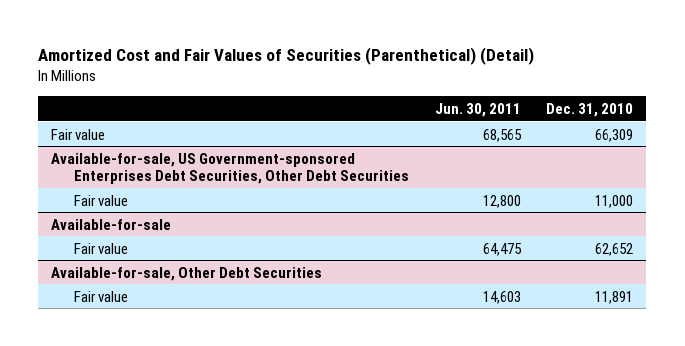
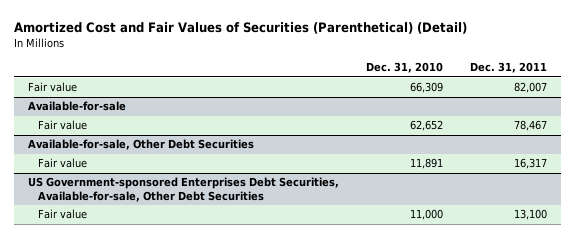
[434,102,521,117] Jun. 30, 2011 -> none
none -> [469,62,547,74] Dec. 31, 2011
[51,152,409,185] Available-for-sale, US Government-sponsored Enterprises Debt Securities, Other Debt Securities -> none
[73,194,128,206] Fair value -> none
none -> [27,177,339,202] US Government-sponsored Enterprises Debt Securities, Available-for-sale, Other Debt Securities
none -> [38,209,88,220] Fair value

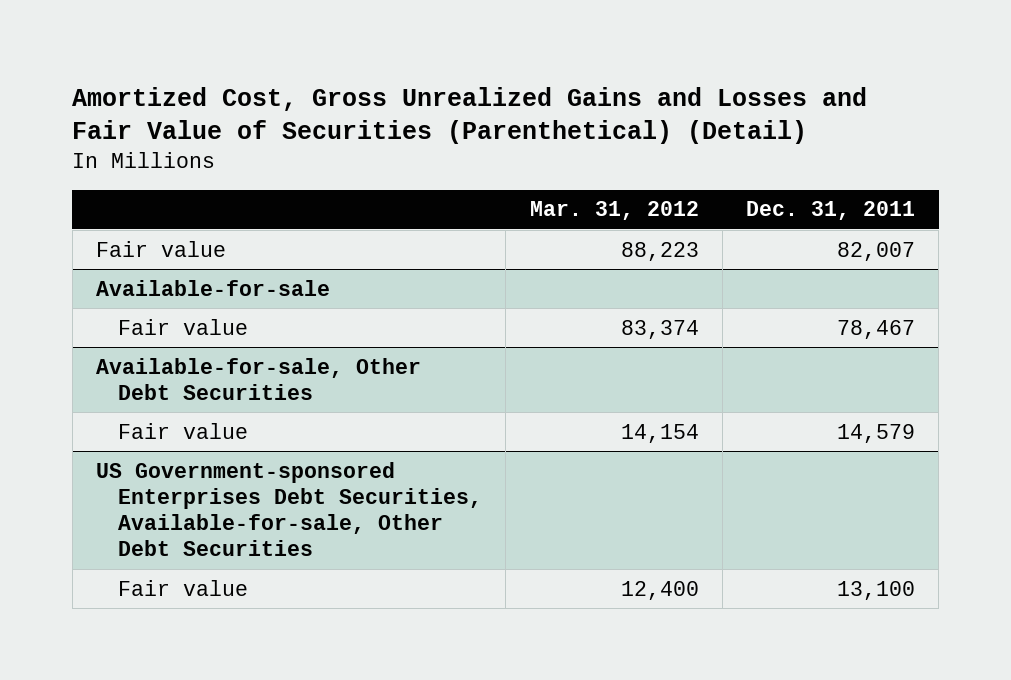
[14,21,468,34] Amortized Cost and Fair Values of Securities (Parenthetical) (Detail) -> [72,86,868,145] Amortized Cost, Gross Unrealized Gains and Losses and Fair Value of Securities (Parenthetical) (Detail)
[365,62,443,74] Dec. 31, 2010 -> none
none -> [529,201,699,221] Mar. 31, 2012
[513,158,547,170] 16,317 -> [837,423,916,443] 14,579

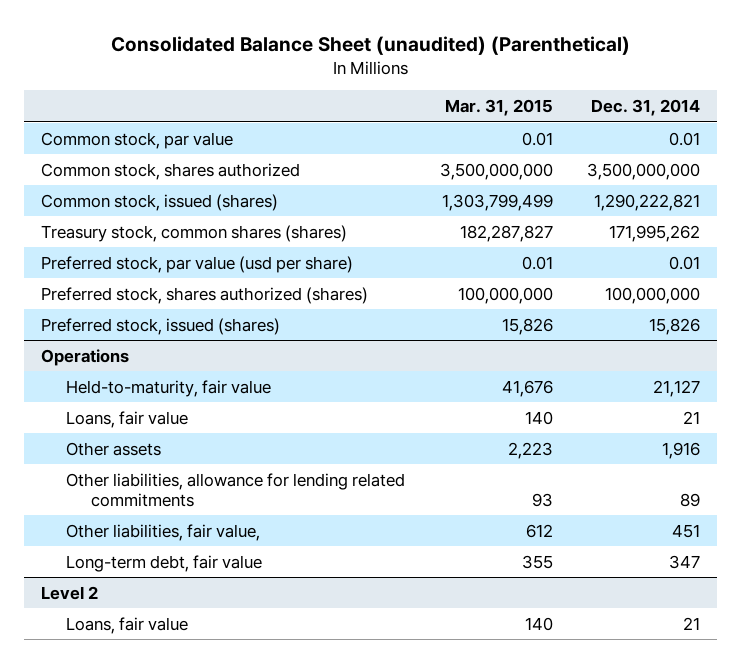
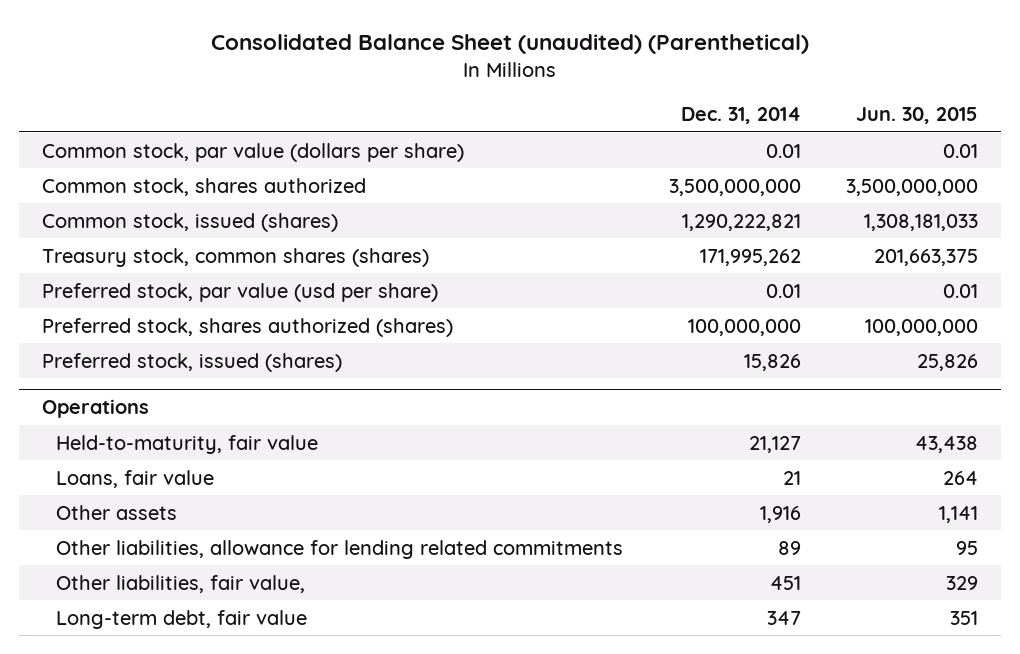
[444,99,553,117] Mar. 31, 2015 -> none
none -> [856,107,979,125] Jun. 30, 2015
[41,131,234,149] Common stock, par value -> [41,142,464,162] Common stock, par value (dollars per share)
[41,585,99,600] Level 2 -> none
[66,616,189,634] Loans, fair value -> none

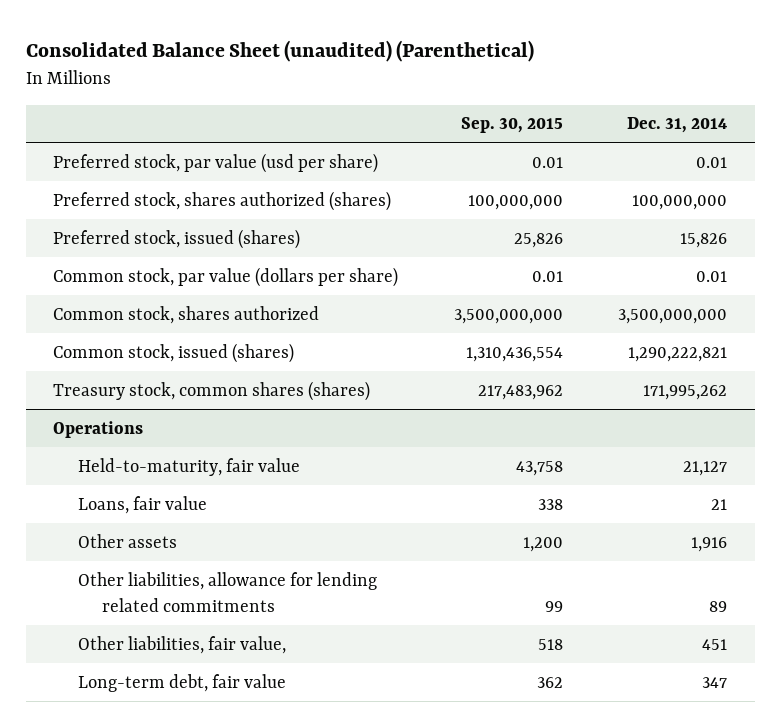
[856,107,979,125] Jun. 30, 2015 -> none
none -> [460,117,563,134] Sep. 30, 2015
[41,282,438,302] Preferred stock, par value (usd per share) -> [53,152,379,173] Preferred stock, par value (usd per share)
[41,317,453,337] Preferred stock, shares authorized (shares) -> [53,190,392,211] Preferred stock, shares authorized (shares)
[41,352,342,372] Preferred stock, issued (shares) -> [53,228,301,249] Preferred stock, issued (shares)

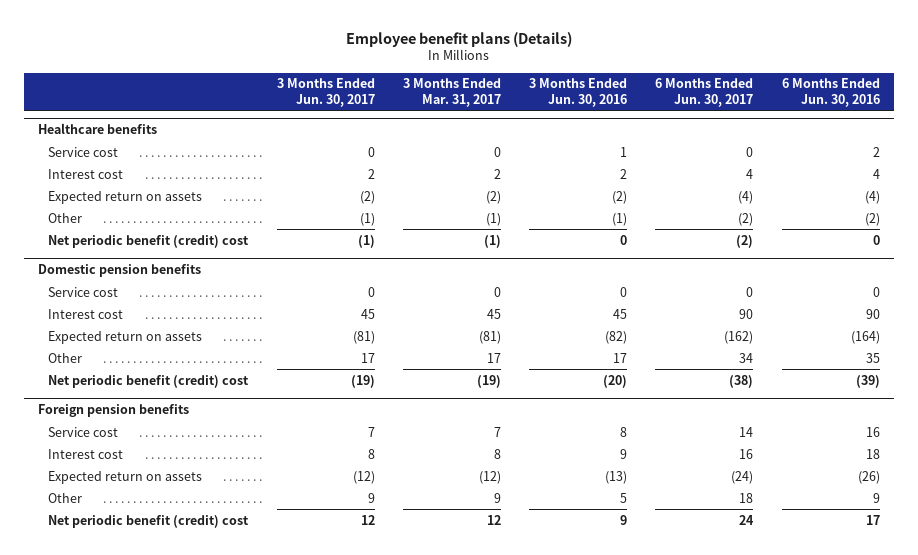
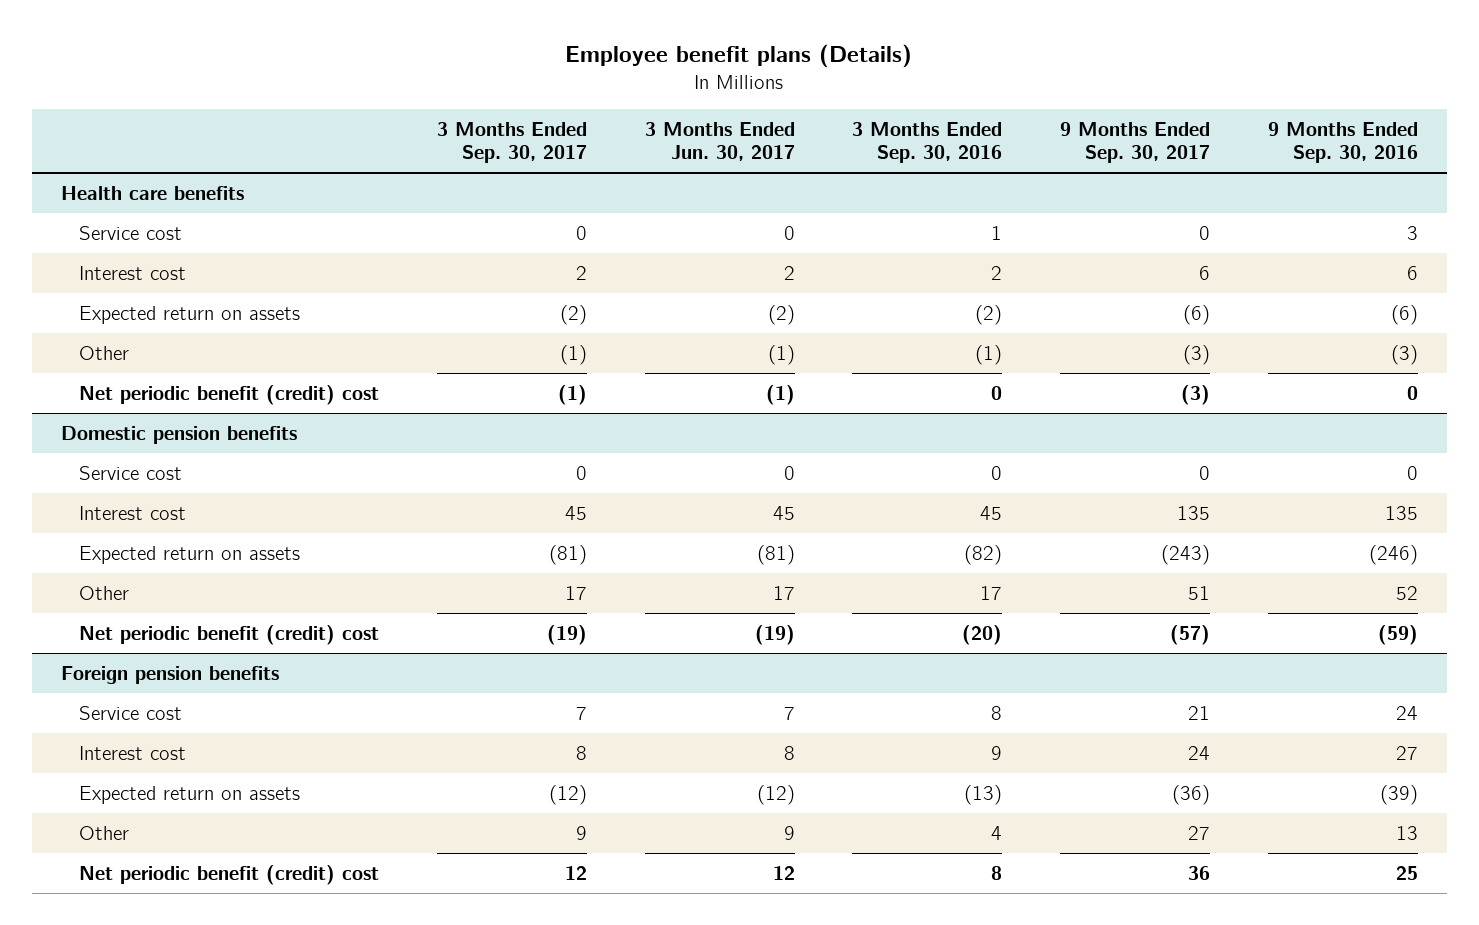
[402,78,501,107] 3 Months Ended Mar. 31, 2017 -> none
[529,78,628,107] 3 Months Ended Jun. 30, 2016 -> none
[655,78,754,107] 6 Months Ended Jun. 30, 2017 -> none
[781,78,880,107] 6 Months Ended Jun. 30, 2016 -> none
none -> [436,121,587,164] 3 Months Ended Sep. 30, 2017
none -> [852,121,1003,164] 3 Months Ended Sep. 30, 2016
none -> [1060,121,1211,164] 9 Months Ended Sep. 30, 2017
none -> [1268,121,1419,164] 9 Months Ended Sep. 30, 2016
[38,123,158,135] Healthcare benefits -> [60,185,244,200] Health care benefits

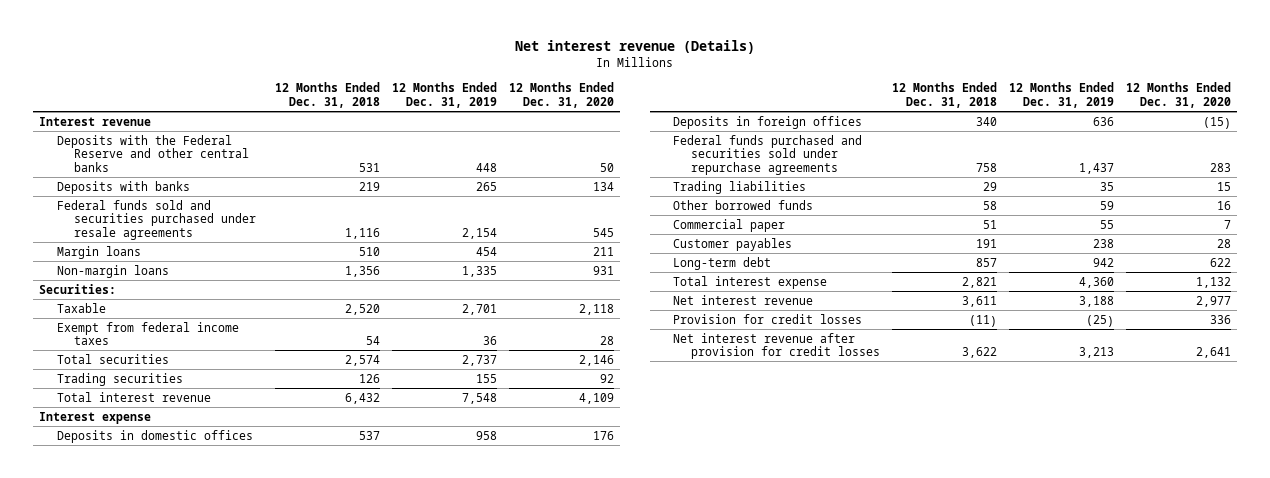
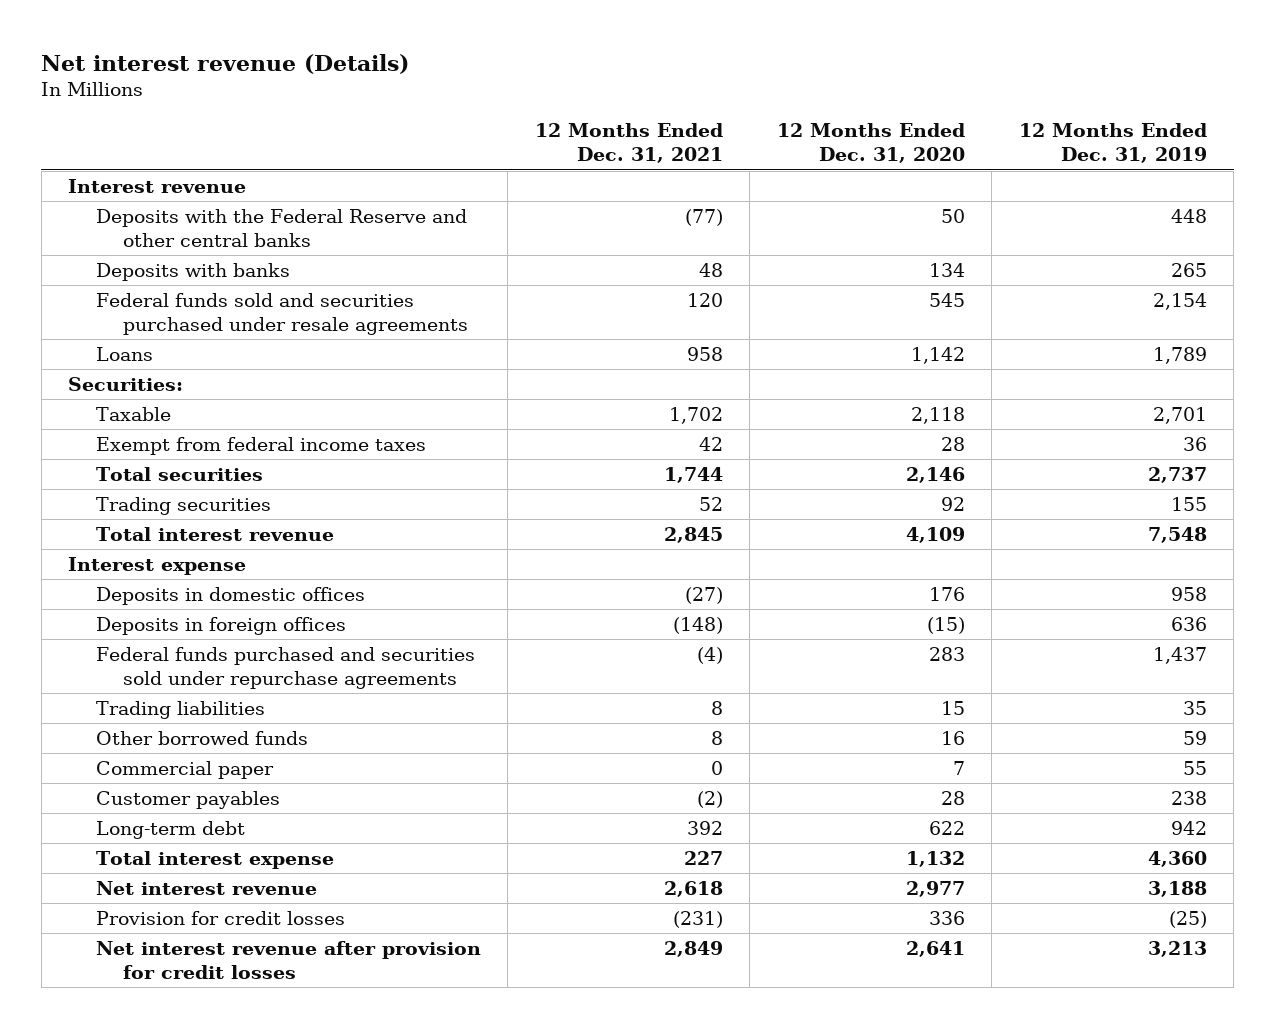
[275,82,381,108] 12 Months Ended Dec. 31, 2018 -> none
none -> [534,123,723,164] 12 Months Ended Dec. 31, 2021
[56,245,141,259] Margin loans -> none
[56,264,169,278] Non-margin loans -> [95,346,153,361] Loans
[462,265,498,277] 1,335 -> [1152,346,1207,364] 1,789
[593,265,615,275] 931 -> [910,346,965,364] 1,142

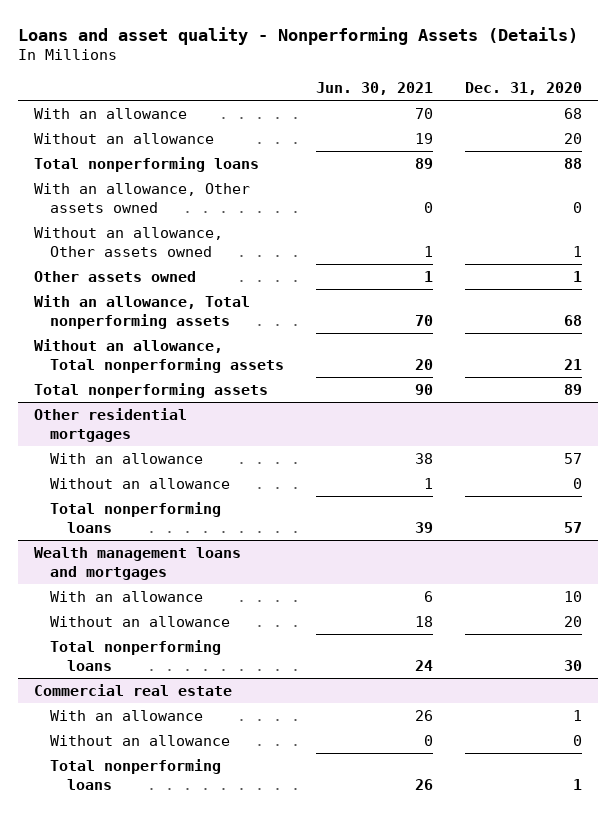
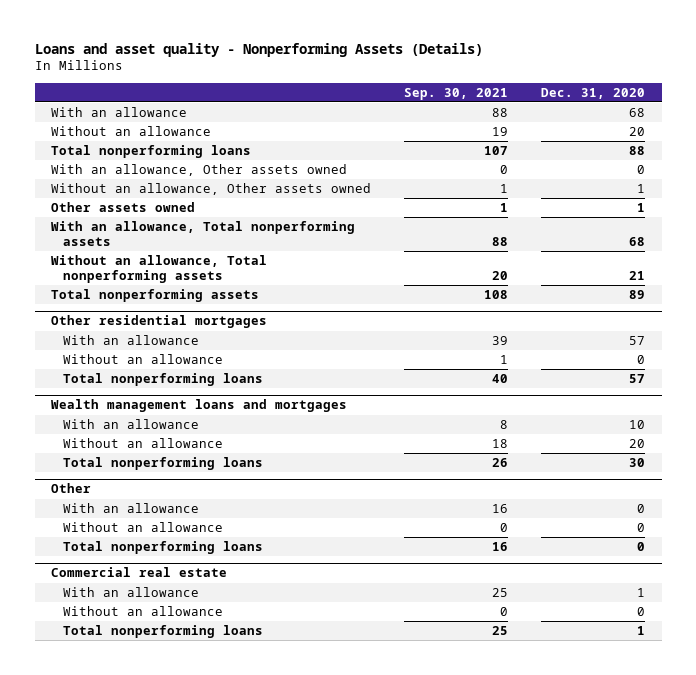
[316,81,434,95] Jun. 30, 2021 -> none
none -> [404,87,509,100] Sep. 30, 2021
none -> [51,483,92,494] Other
none -> [62,503,199,514] With an allowance
none -> [62,522,223,533] Without an allowance
none -> [62,541,263,555] Total nonperforming loans

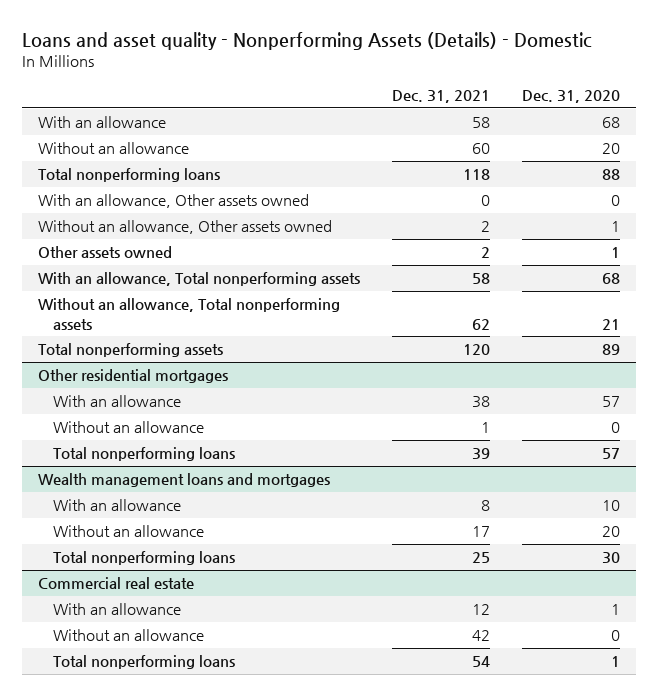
[34,42,483,57] Loans and asset quality - Nonperforming Assets (Details) -> [22,31,593,50] Loans and asset quality - Nonperforming Assets (Details) - Domestic
[404,87,509,100] Sep. 30, 2021 -> none
none -> [391,89,490,103] Dec. 31, 2021
[51,483,92,494] Other -> none
[62,503,199,514] With an allowance -> none
[62,522,223,533] Without an allowance -> none
[62,541,263,555] Total nonperforming loans -> none

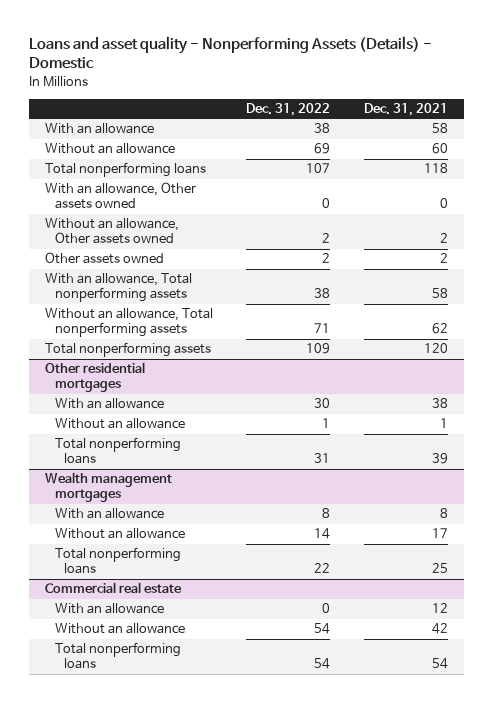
[521,89,620,103] Dec. 31, 2020 -> none
none -> [246,102,331,116] Dec. 31, 2022
[38,473,331,488] Wealth management loans and mortgages -> [45,472,173,503] Wealth management mortgages

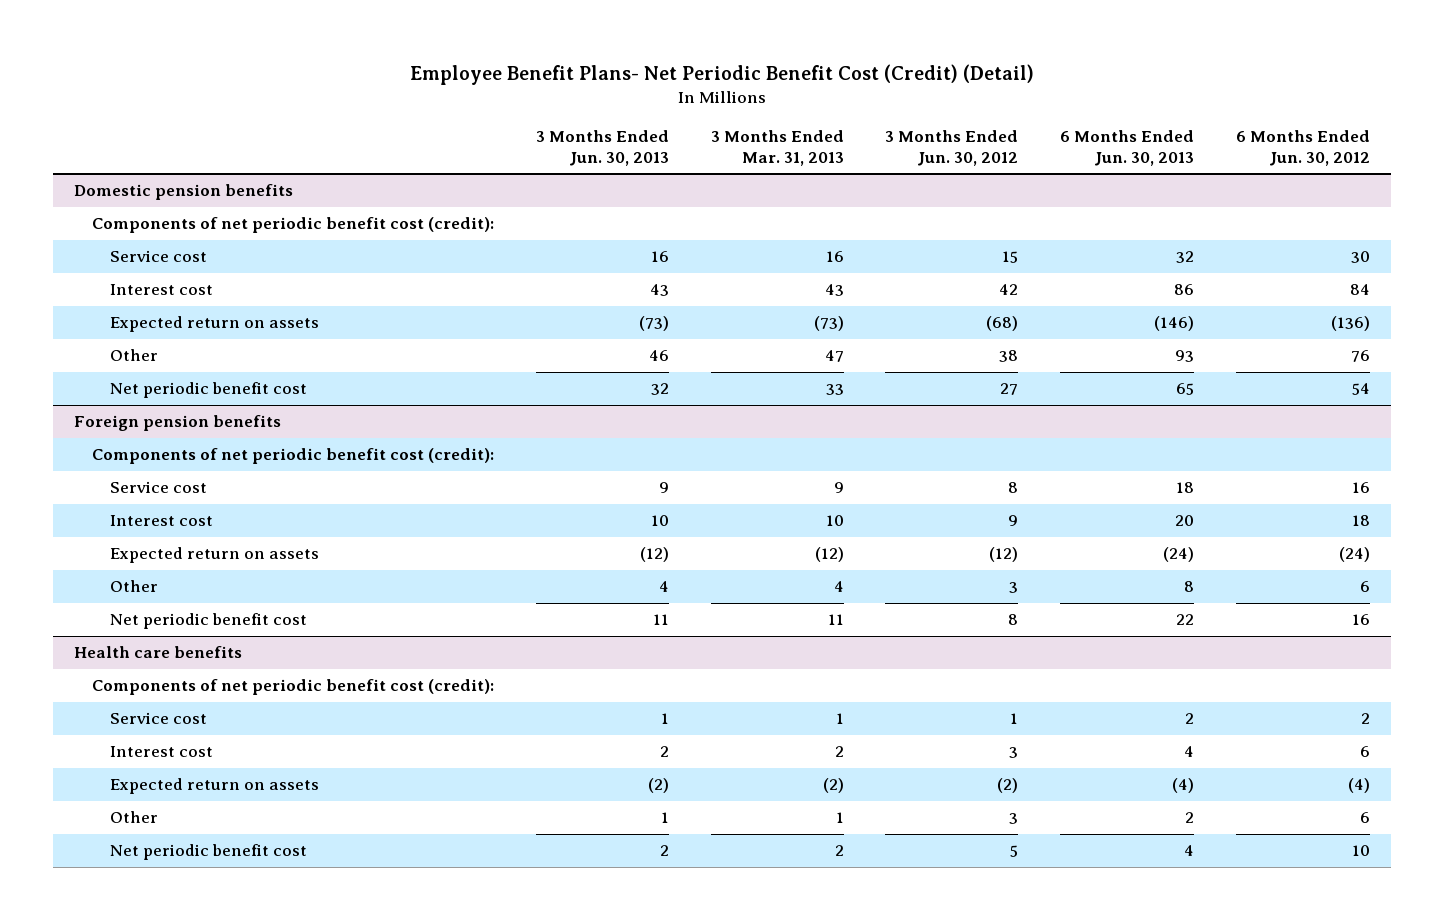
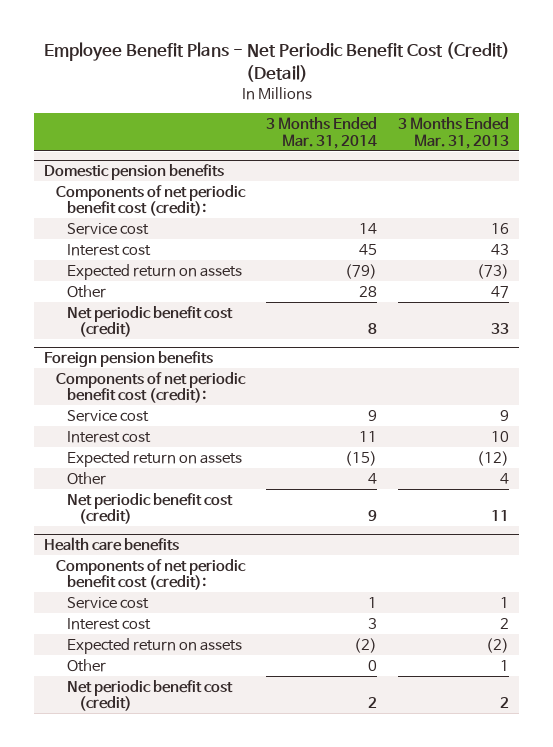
[410,63,1035,85] Employee Benefit Plans- Net Periodic Benefit Cost (Credit) (Detail) -> [43,42,510,83] Employee Benefit Plans - Net Periodic Benefit Cost (Credit) (Detail)
[535,130,669,166] 3 Months Ended Jun. 30, 2013 -> none
[885,130,1019,166] 3 Months Ended Jun. 30, 2012 -> none
[1060,130,1195,166] 6 Months Ended Jun. 30, 2013 -> none
[1235,130,1370,166] 6 Months Ended Jun. 30, 2012 -> none
none -> [265,116,377,149] 3 Months Ended Mar. 31, 2014
[110,382,308,399] Net periodic benefit cost -> [67,305,234,338] Net periodic benefit cost (credit)
[110,613,308,630] Net periodic benefit cost -> [67,492,234,525] Net periodic benefit cost (credit)
[110,844,308,861] Net periodic benefit cost -> [67,679,234,712] Net periodic benefit cost (credit)

